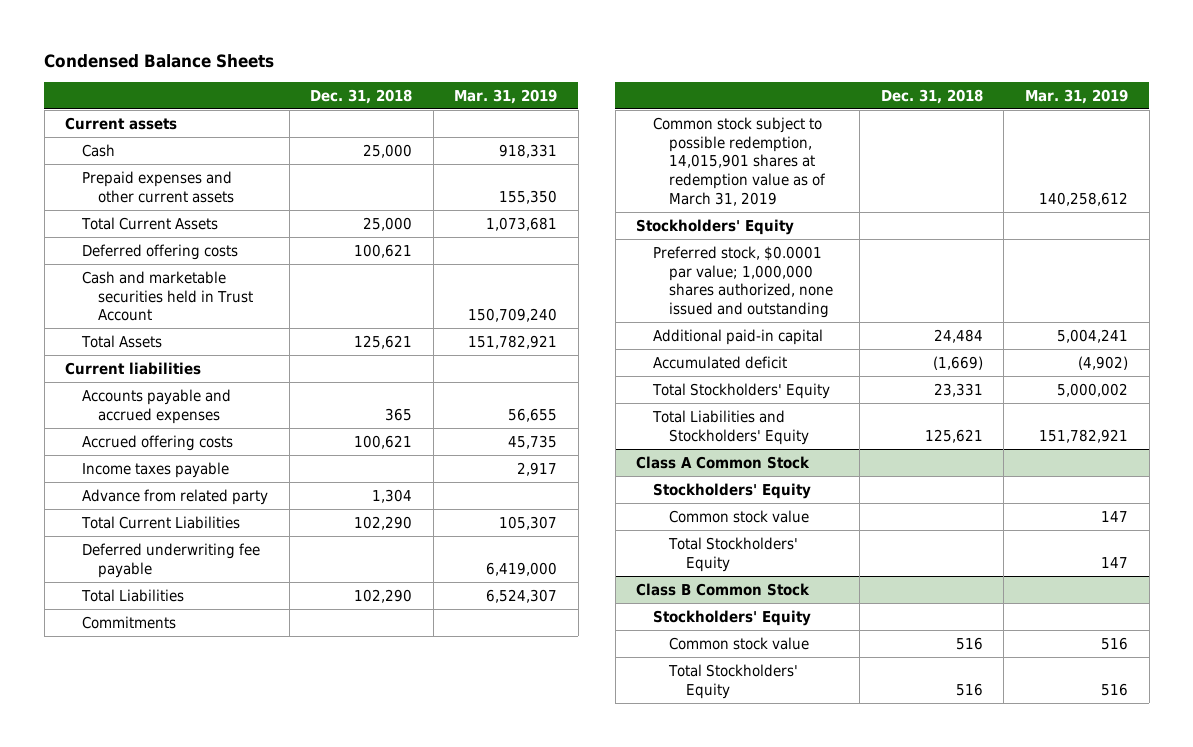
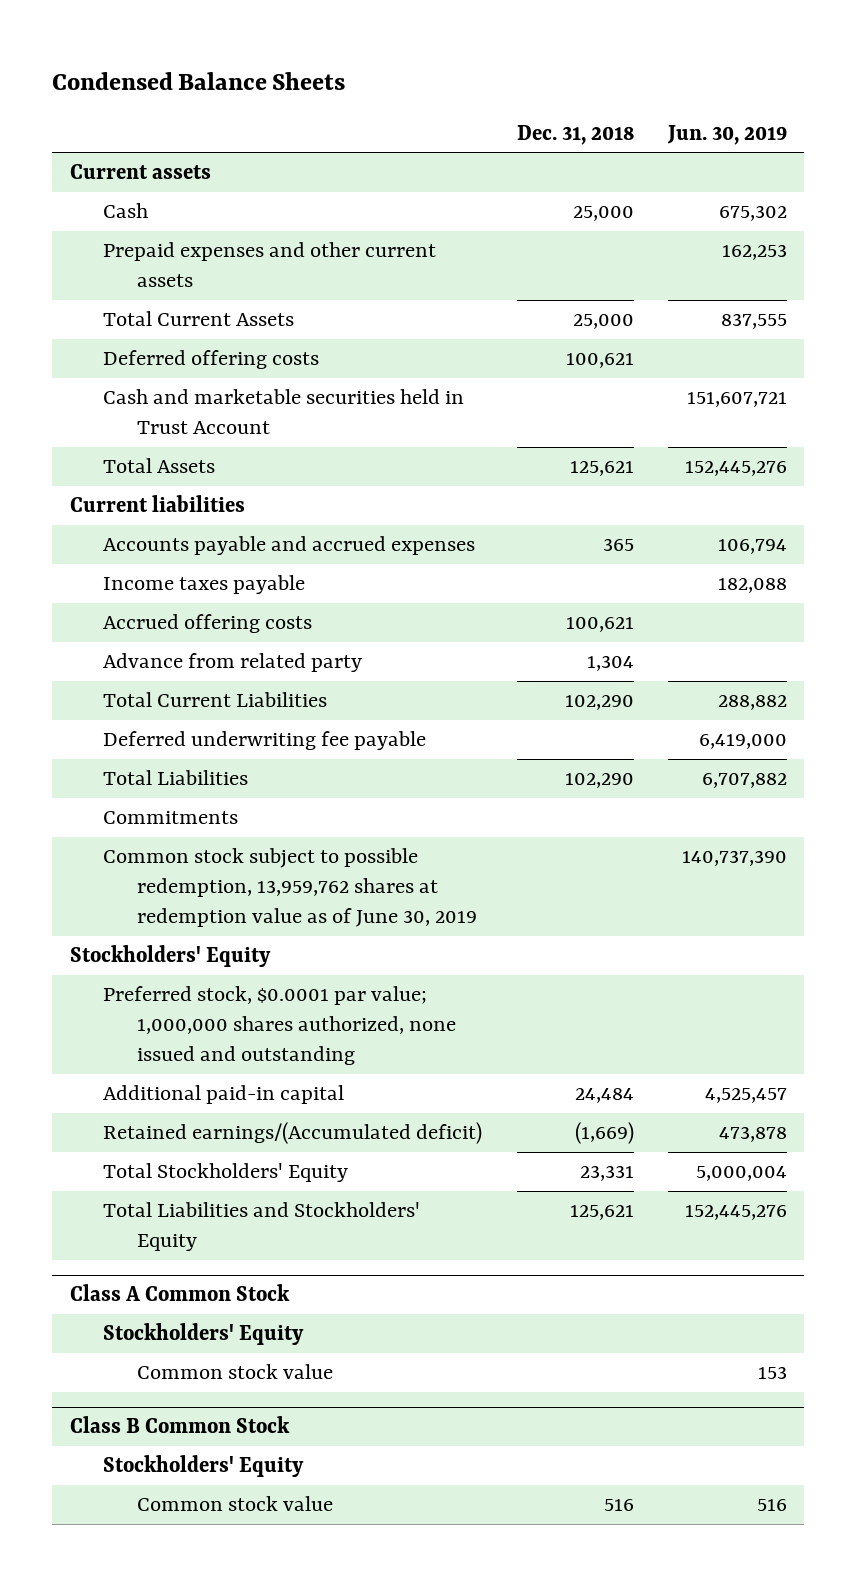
[454,88,558,104] Mar. 31, 2019 -> none
none -> [666,125,787,146] Jun. 30, 2019
[81,434,233,451] Accrued offering costs -> [103,614,313,634] Accrued offering costs
[652,116,827,206] Common stock subject to possible redemption, 14,015,901 shares at redemption value as of March 31, 2019 -> [103,848,478,928] Common stock subject to possible redemption, 13,959,762 shares at redemption value as of June 30, 2019
[652,355,787,369] Accumulated deficit -> [103,1122,483,1145] Retained earnings/(Accumulated deficit)
[668,536,799,572] Total Stockholders' Equity -> none
[668,663,799,699] Total Stockholders' Equity -> none

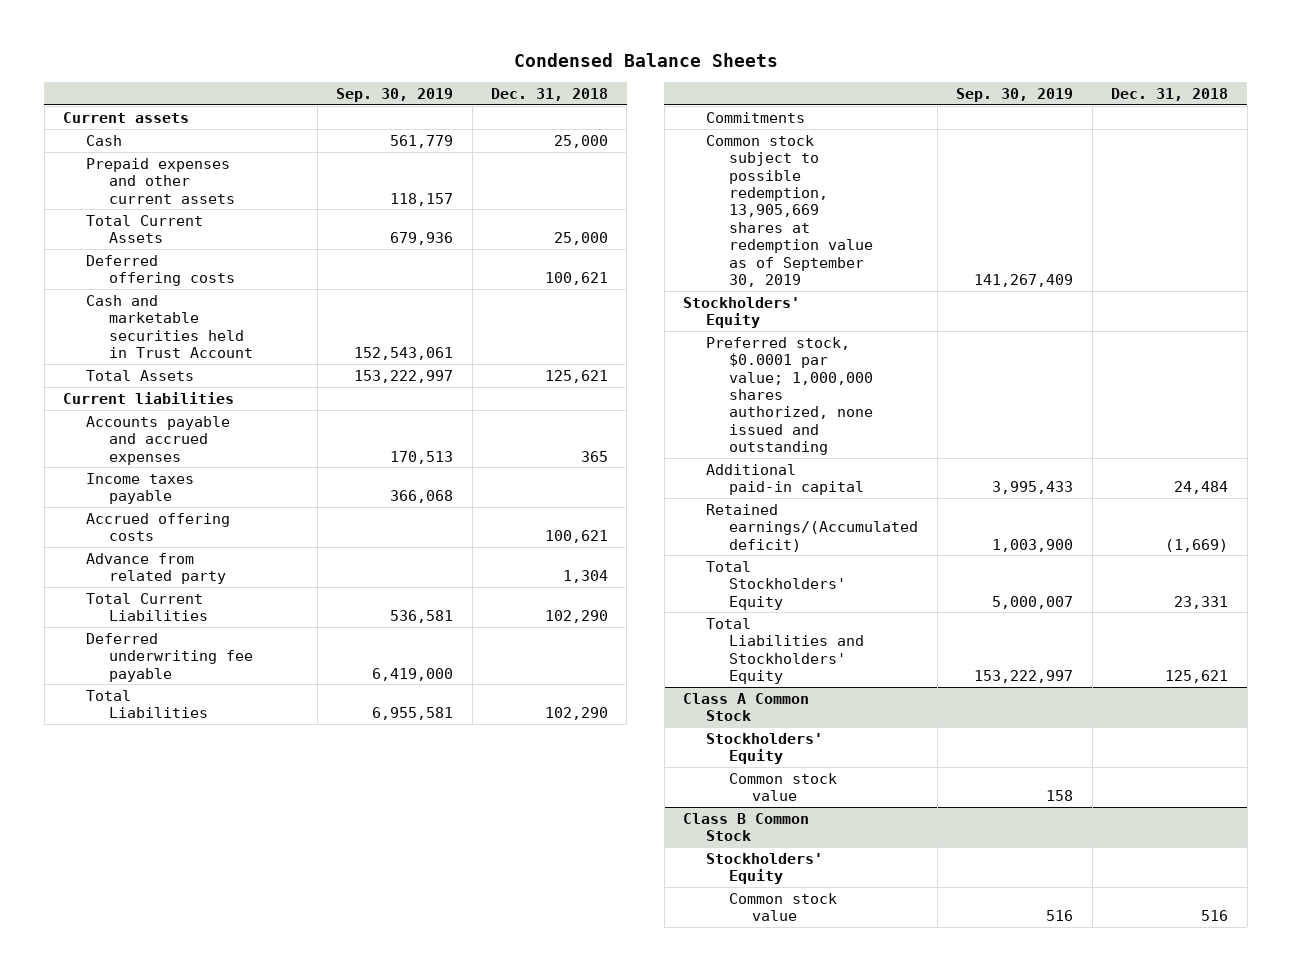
[666,125,787,146] Jun. 30, 2019 -> none
none -> [336,88,454,103] Sep. 30, 2019
[103,848,478,928] Common stock subject to possible redemption, 13,959,762 shares at redemption value as of June 30, 2019 -> [706,134,874,288] Common stock subject to possible redemption, 13,905,669 shares at redemption value as of September 30, 2019

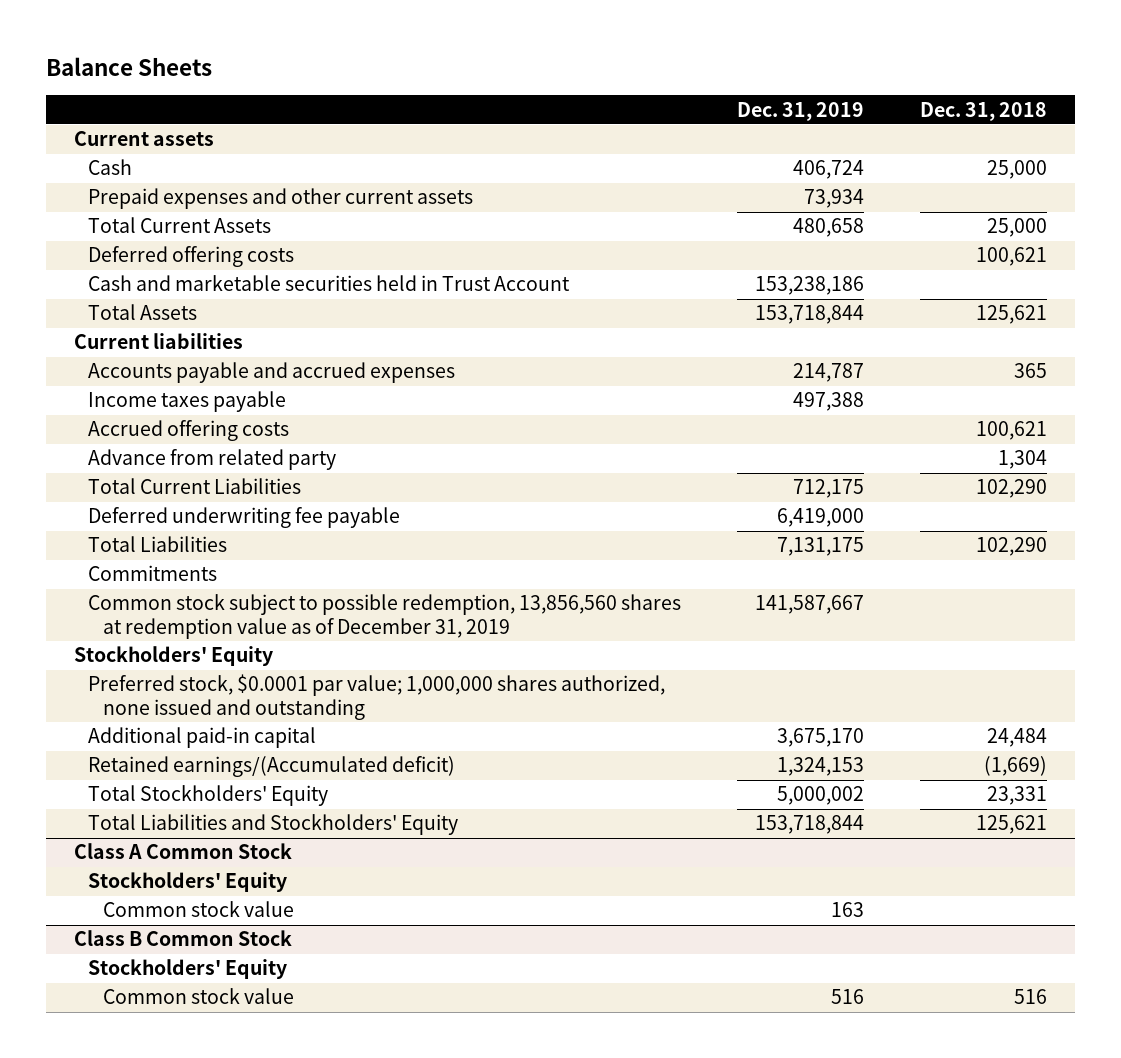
[513,53,778,68] Condensed Balance Sheets -> [45,56,212,76] Balance Sheets
[336,88,454,103] Sep. 30, 2019 -> none
none -> [737,101,865,121] Dec. 31, 2019
[706,134,874,288] Common stock subject to possible redemption, 13,905,669 shares at redemption value as of September 30, 2019 -> [88,594,682,639] Common stock subject to possible redemption, 13,856,560 shares at redemption value as of December 31, 2019

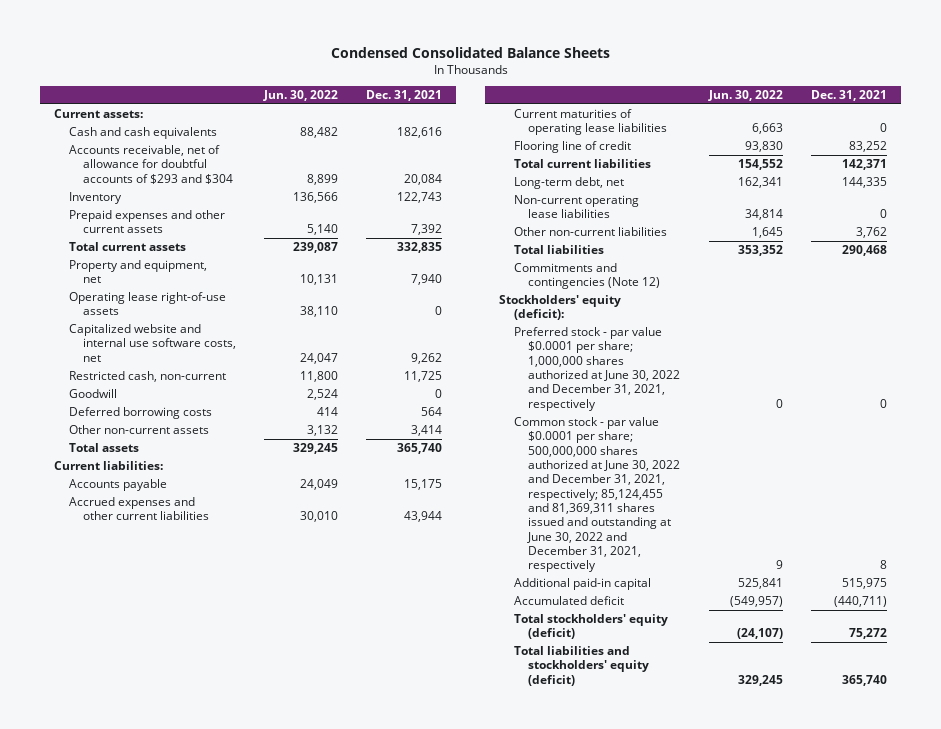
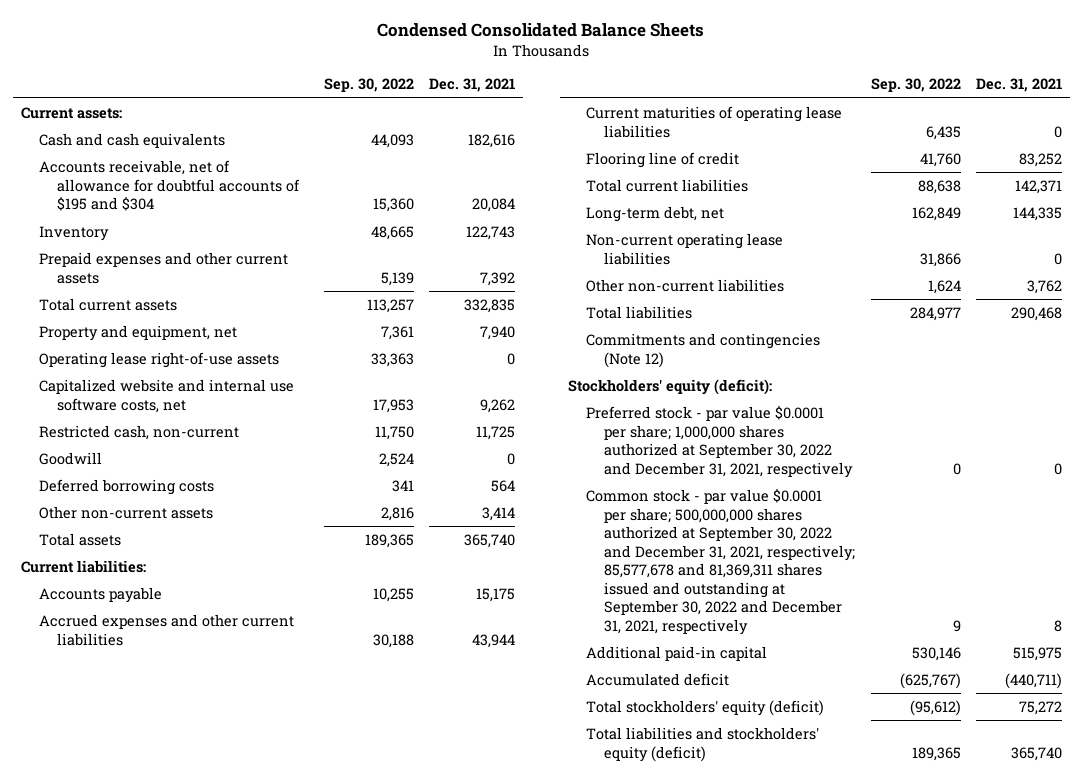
[263,90,339,102] Jun. 30, 2022 -> none
none -> [323,78,414,93] Sep. 30, 2022
[68,145,234,184] Accounts receivable, net of allowance for doubtful accounts of $293 and $304 -> [38,160,301,212] Accounts receivable, net of allowance for doubtful accounts of $195 and $304
[513,327,681,411] Preferred stock - par value $0.0001 per share; 1,000,000 shares authorized at June 30, 2022 and December 31, 2021, respectively -> [585,406,854,478] Preferred stock - par value $0.0001 per share; 1,000,000 shares authorized at September 30, 2022 and December 31, 2021, respectively
[513,417,681,573] Common stock - par value $0.0001 per share; 500,000,000 shares authorized at June 30, 2022 and December 31, 2021, respectively; 85,124,455 and 81,369,311 shares issued and outstanding at June 30, 2022 and December 31, 2021, respectively -> [585,489,856,635] Common stock - par value $0.0001 per share; 500,000,000 shares authorized at September 30, 2022 and December 31, 2021, respectively; 85,577,678 and 81,369,311 shares issued and outstanding at September 30, 2022 and December 31, 2021, respectively

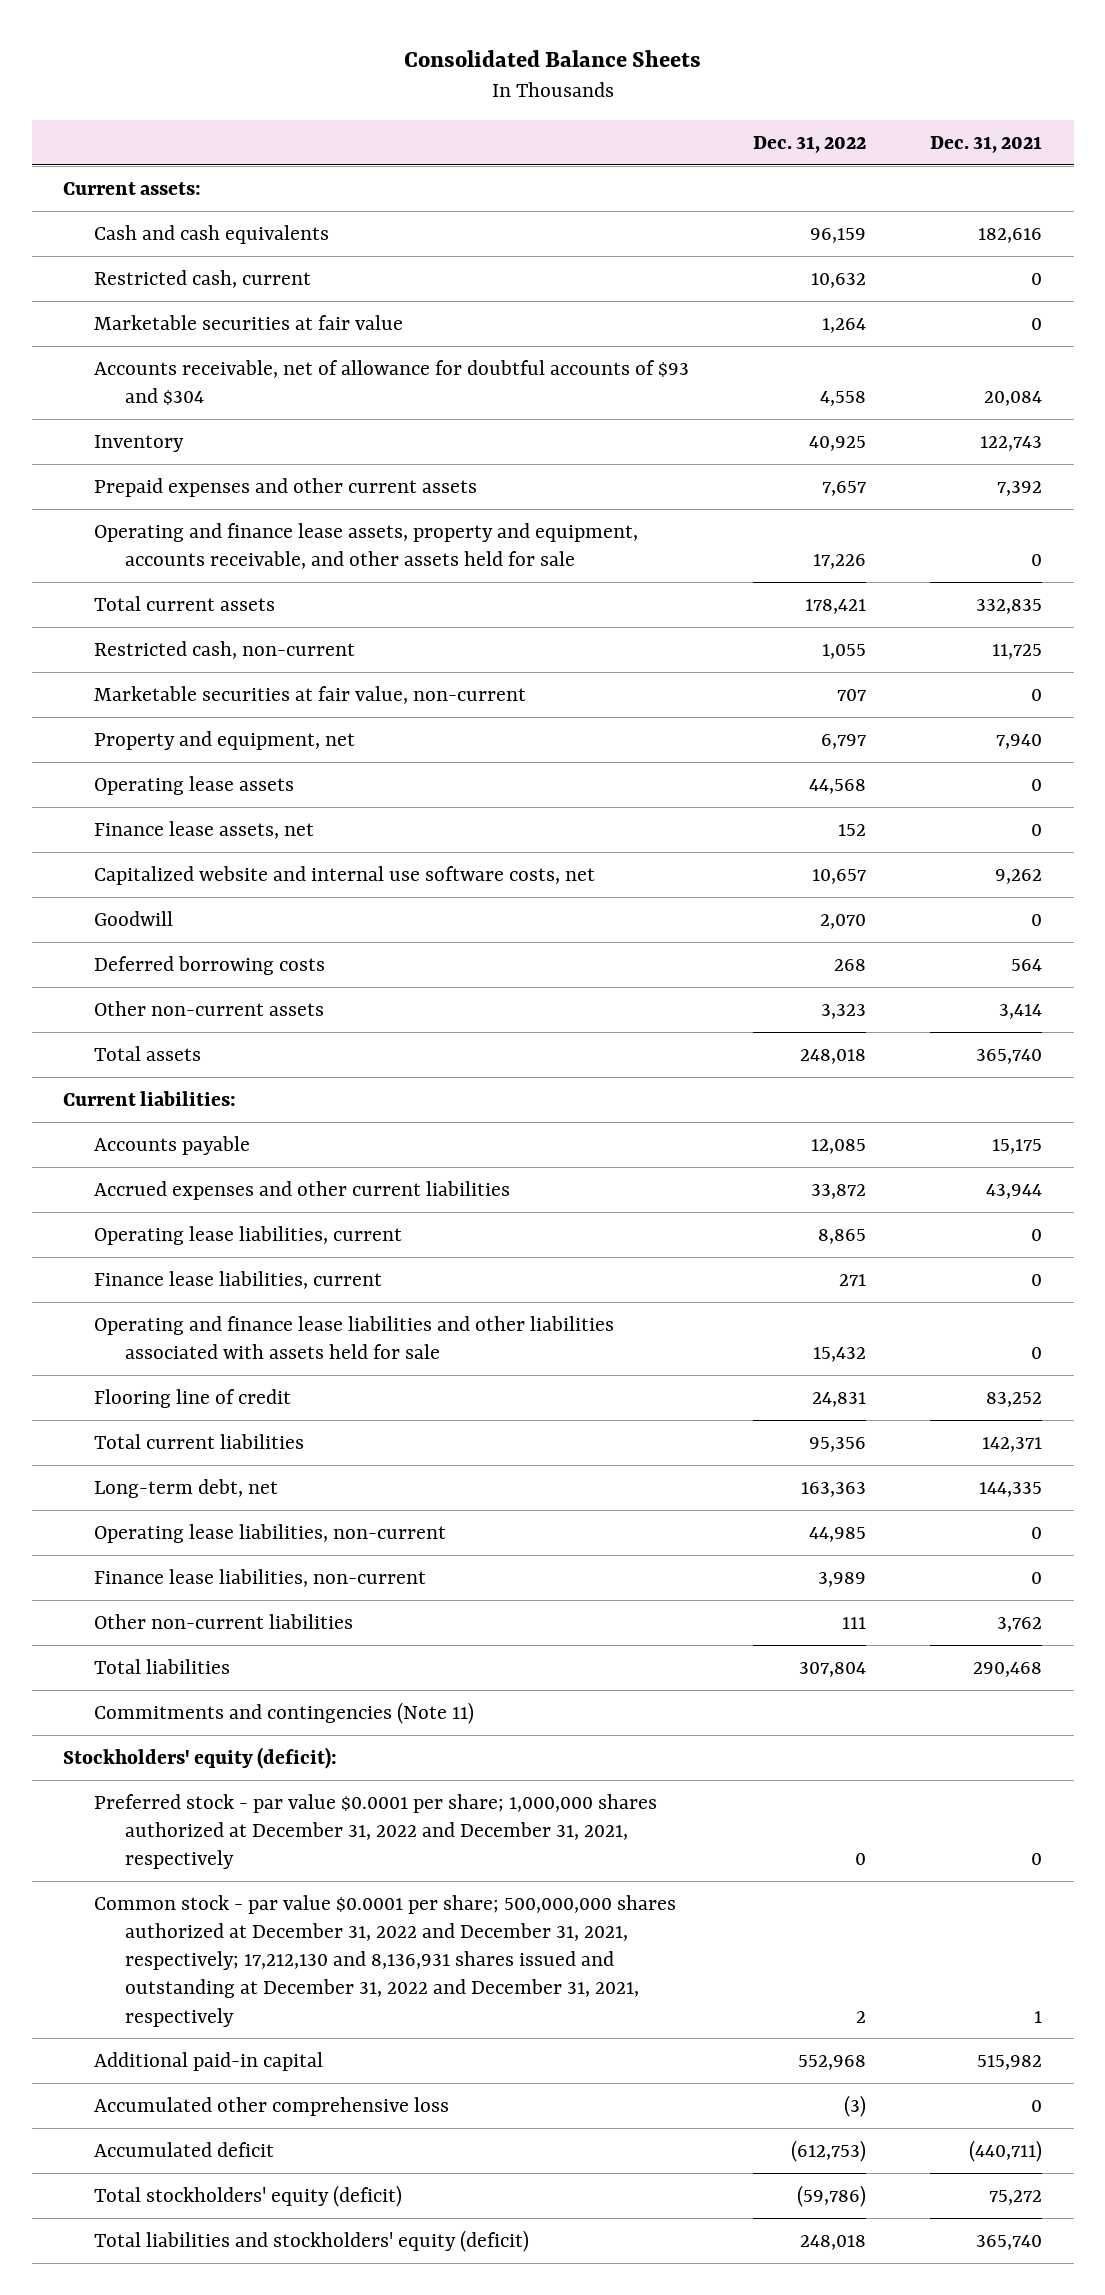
[377,22,705,37] Condensed Consolidated Balance Sheets -> [403,49,701,67] Consolidated Balance Sheets
[323,78,414,93] Sep. 30, 2022 -> none
none -> [753,135,867,153] Dec. 31, 2022
none -> [94,269,312,288] Restricted cash, current
none -> [94,314,404,330] Marketable securities at fair value
[38,160,301,212] Accounts receivable, net of allowance for doubtful accounts of $195 and $304 -> [94,359,690,405] Accounts receivable, net of allowance for doubtful accounts of $93 and $304
none -> [94,522,639,569] Operating and finance lease assets, property and equipment, accounts receivable, and other assets held for sale
[38,425,239,441] Restricted cash, non-current -> [94,640,356,659] Restricted cash, non-current
none -> [94,685,527,704] Marketable securities at fair value, non-current
[38,352,279,369] Operating lease right-of-use assets -> [94,775,295,795] Operating lease assets
none -> [94,820,315,839] Finance lease assets, net
[585,106,842,138] Current maturities of operating lease liabilities -> [94,1225,403,1245] Operating lease liabilities, current
none -> [94,1270,383,1289] Finance lease liabilities, current
none -> [94,1315,615,1359] Operating and finance lease liabilities and other liabilities associated with assets held for sale
[585,233,783,265] Non-current operating lease liabilities -> [94,1523,447,1543] Operating lease liabilities, non-current
none -> [94,1568,427,1587] Finance lease liabilities, non-current
[585,333,820,368] Commitments and contingencies (Note 12) -> [94,1701,475,1724] Commitments and contingencies (Note 11)
[585,406,854,478] Preferred stock - par value $0.0001 per share; 1,000,000 shares authorized at September 30, 2022 and December 31, 2021, respectively -> [94,1793,658,1870] Preferred stock - par value $0.0001 per share; 1,000,000 shares authorized at December 31, 2022 and December 31, 2021, respectively
[585,489,856,635] Common stock - par value $0.0001 per share; 500,000,000 shares authorized at September 30, 2022 and December 31, 2021, respectively; 85,577,678 and 81,369,311 shares issued and outstanding at September 30, 2022 and December 31, 2021, respectively -> [94,1894,677,2027] Common stock - par value $0.0001 per share; 500,000,000 shares authorized at December 31, 2022 and December 31, 2021, respectively; 17,212,130 and 8,136,931 shares issued and outstanding at December 31, 2022 and December 31, 2021, respectively
[1054,619,1063,632] 8 -> [1033,2010,1042,2023] 1
[1013,647,1063,662] 515,975 -> [976,2054,1042,2070] 515,982
none -> [94,2096,450,2116] Accumulated other comprehensive loss

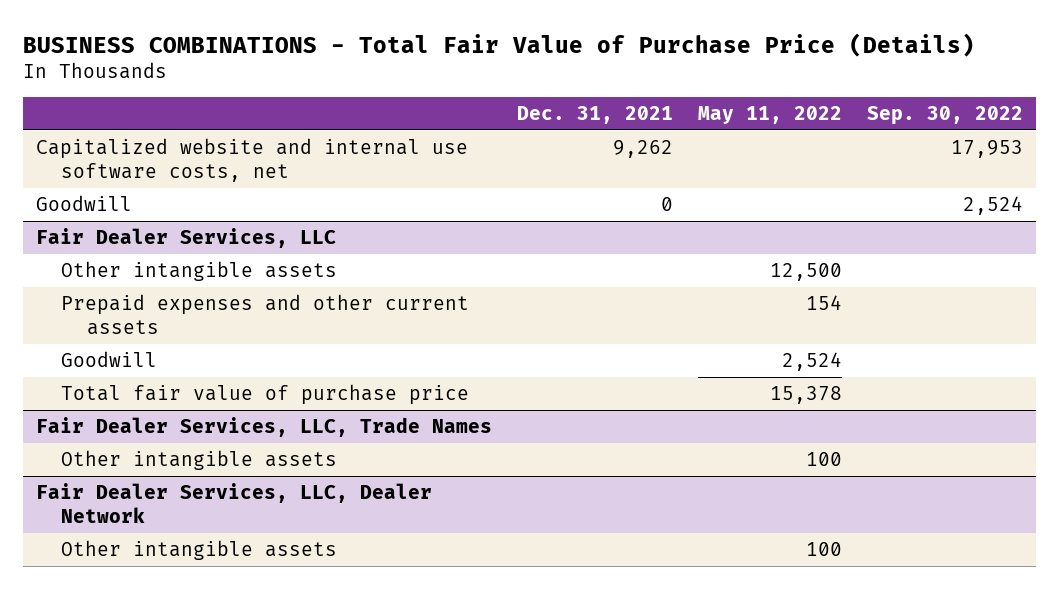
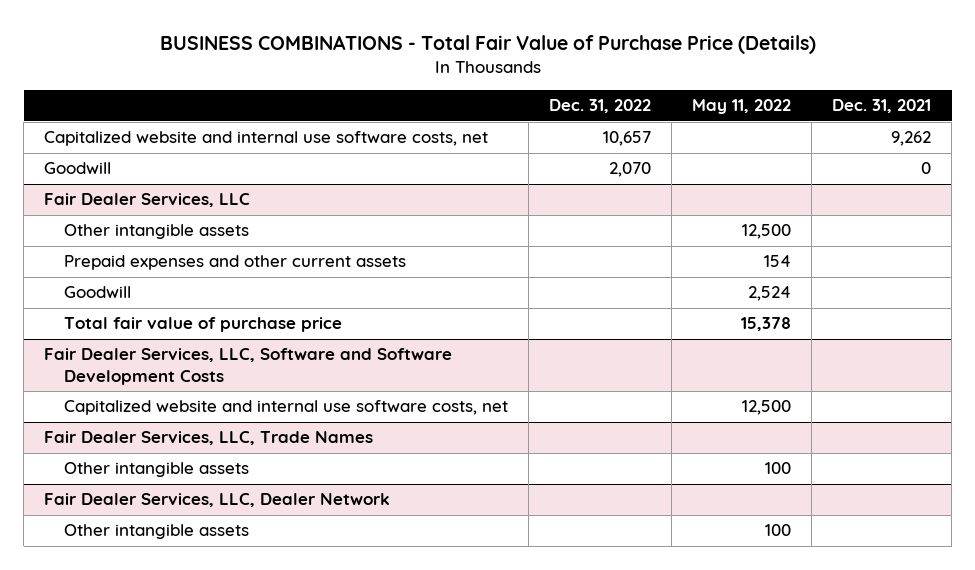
[867,106,1024,126] Sep. 30, 2022 -> none
none -> [549,99,652,114] Dec. 31, 2022
none -> [44,348,453,385] Fair Dealer Services, LLC, Software and Software Development Costs
none -> [64,400,509,416] Capitalized website and internal use software costs, net

